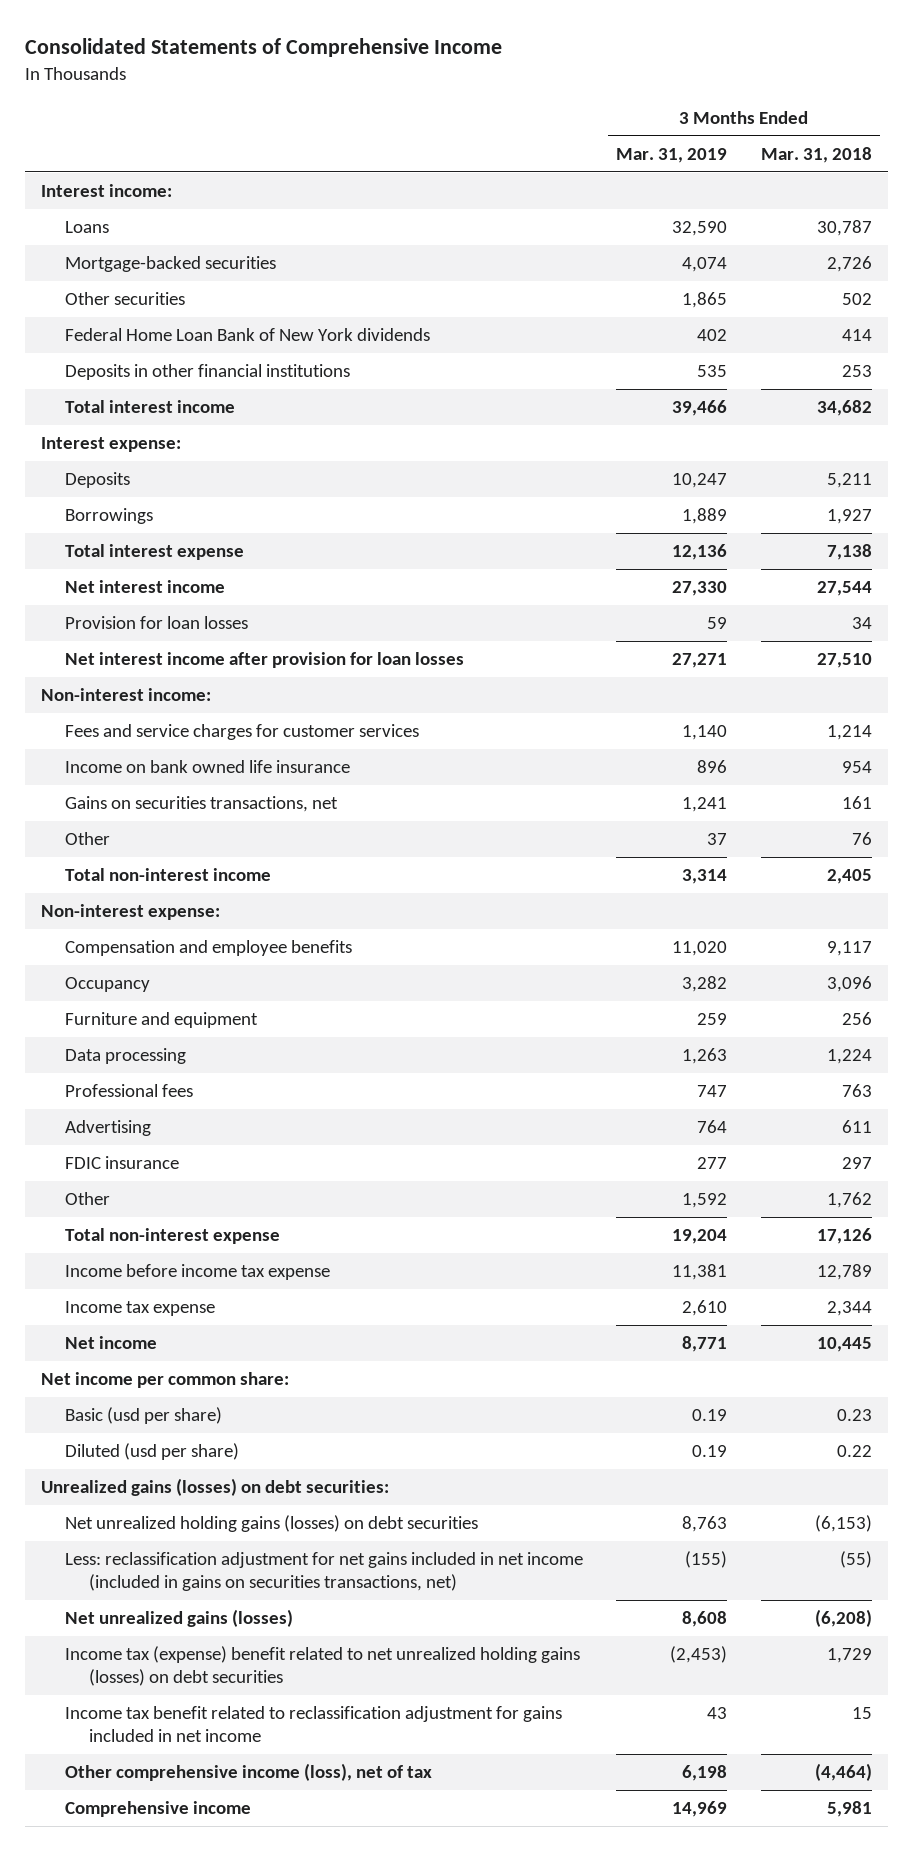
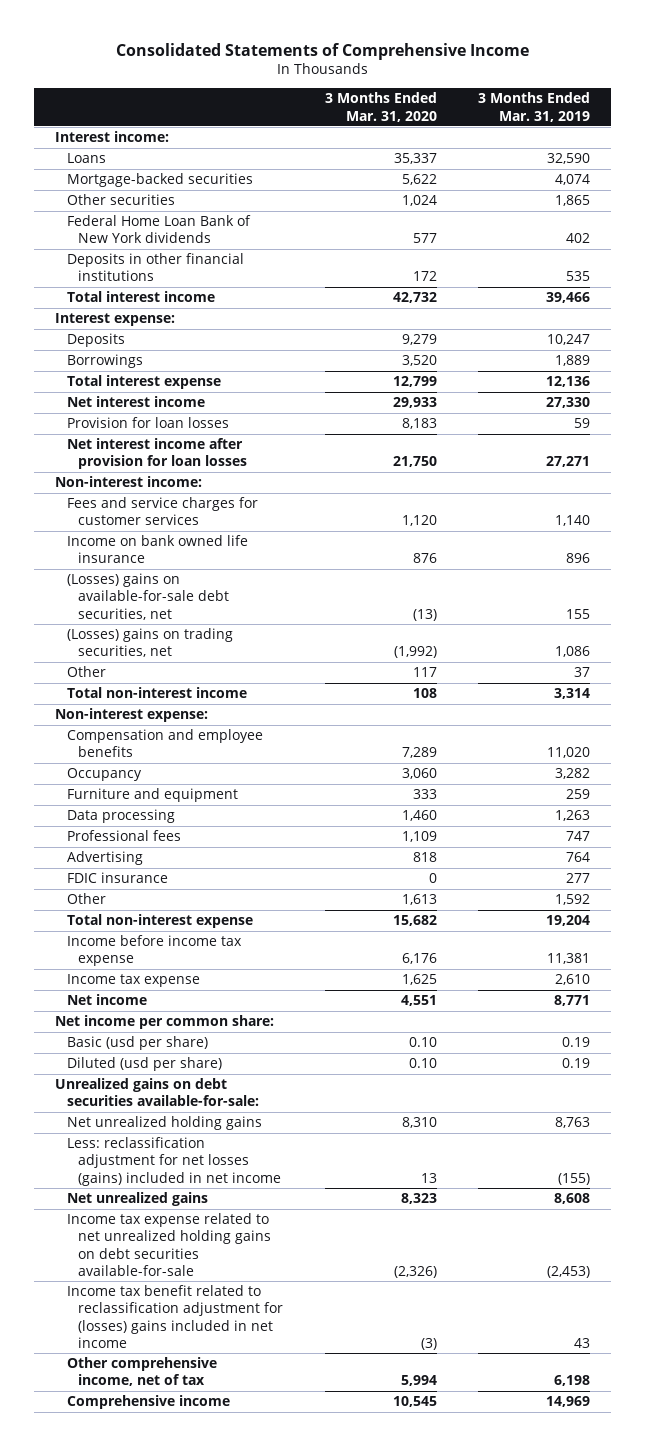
[760,147,872,164] Mar. 31, 2018 -> none
none -> [324,92,437,122] 3 Months Ended Mar. 31, 2020
none -> [66,573,230,620] (Losses) gains on available-for-sale debt securities, net
[65,796,339,813] Gains on securities transactions, net -> [66,628,233,658] (Losses) gains on trading securities, net
[682,797,728,813] 1,241 -> [554,646,590,658] 1,086
[41,1478,390,1497] Unrealized gains (losses) on debt securities: -> [55,1078,259,1107] Unrealized gains on debt securities available-for-sale:
[65,1515,479,1533] Net unrealized holding gains (losses) on debt securities -> [66,1116,262,1131] Net unrealized holding gains
[65,1552,584,1592] Less: reclassification adjustment for net gains included in net income (included in gains on securities transactions, net) -> [66,1137,282,1186] Less: reclassification adjustment for net losses (gains) included in net income
[65,1609,294,1628] Net unrealized gains (losses) -> [66,1192,208,1207] Net unrealized gains
[65,1646,581,1687] Income tax (expense) benefit related to net unrealized holding gains (losses) on debt securities -> [66,1213,272,1276] Income tax expense related to net unrealized holding gains on debt securities available-for-sale
[65,1706,563,1743] Income tax benefit related to reclassification adjustment for gains included in net income -> [66,1285,284,1348] Income tax benefit related to reclassification adjustment for (losses) gains included in net income
[65,1763,433,1782] Other comprehensive income (loss), net of tax -> [66,1357,217,1387] Other comprehensive income, net of tax

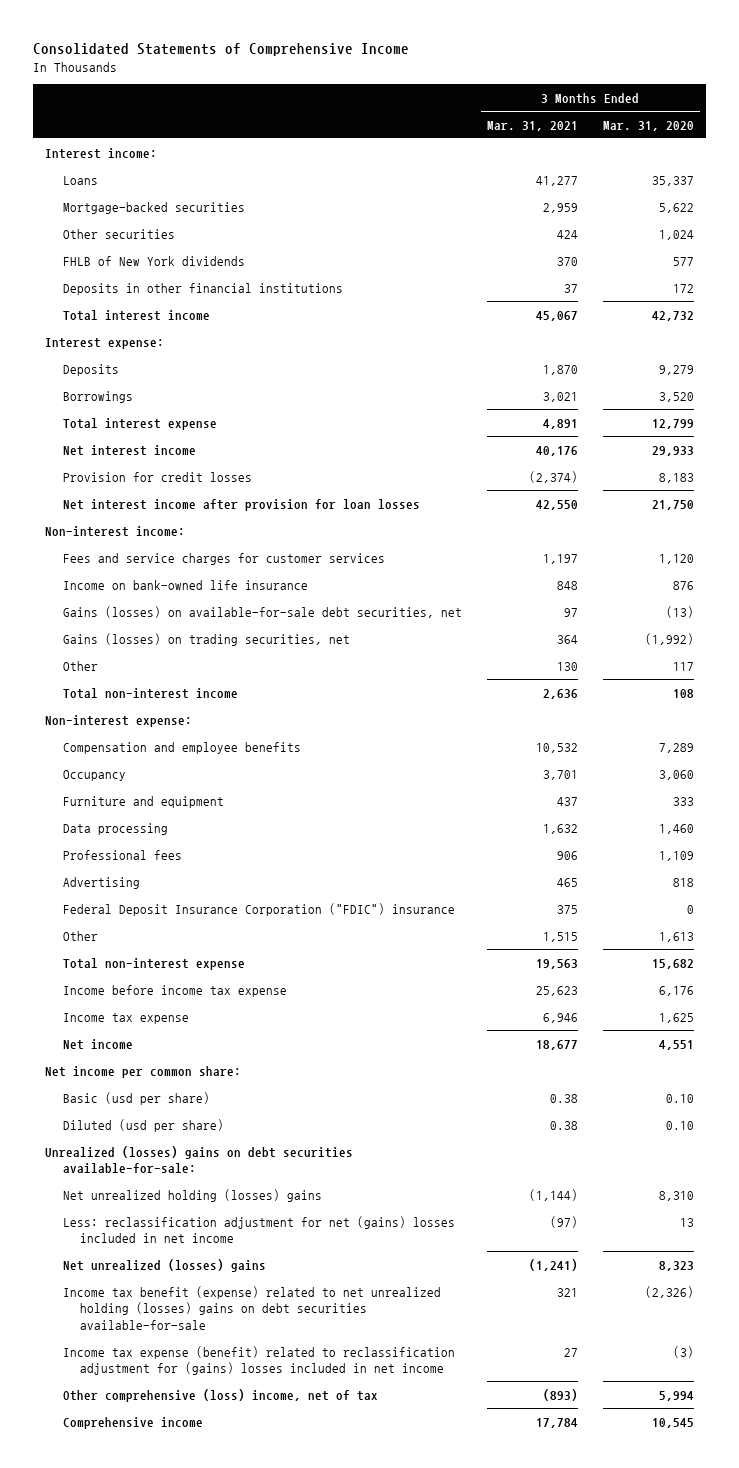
[477,92,590,122] 3 Months Ended Mar. 31, 2019 -> none
none -> [486,120,578,131] Mar. 31, 2021
[66,215,251,244] Federal Home Loan Bank of New York dividends -> [62,255,245,266] FHLB of New York dividends
[66,417,229,429] Provision for loan losses -> [62,471,252,482] Provision for credit losses
[66,535,248,564] Income on bank owned life insurance -> [62,579,308,590] Income on bank-owned life insurance
[66,573,230,620] (Losses) gains on available-for-sale debt securities, net -> [62,605,462,618] Gains (losses) on available-for-sale debt securities, net
[66,628,233,658] (Losses) gains on trading securities, net -> [62,632,350,646] Gains (losses) on trading securities, net
[66,872,168,884] FDIC insurance -> [62,902,455,916] Federal Deposit Insurance Corporation ("FDIC") insurance
[55,1078,259,1107] Unrealized gains on debt securities available-for-sale: -> [45,1145,354,1174] Unrealized (losses) gains on debt securities available-for-sale:
[66,1116,262,1131] Net unrealized holding gains -> [62,1188,322,1202] Net unrealized holding (losses) gains
[66,1137,282,1186] Less: reclassification adjustment for net losses (gains) included in net income -> [62,1215,455,1244] Less: reclassification adjustment for net (gains) losses included in net income
[66,1192,208,1207] Net unrealized gains -> [62,1258,266,1272] Net unrealized (losses) gains
[66,1213,272,1276] Income tax expense related to net unrealized holding gains on debt securities available-for-sale -> [62,1285,441,1330] Income tax benefit (expense) related to net unrealized holding (losses) gains on debt securities available-for-sale
[66,1285,284,1348] Income tax benefit related to reclassification adjustment for (losses) gains included in net income -> [62,1345,455,1376] Income tax expense (benefit) related to reclassification adjustment for (gains) losses included in net income
[66,1357,217,1387] Other comprehensive income, net of tax -> [62,1388,378,1402] Other comprehensive (loss) income, net of tax

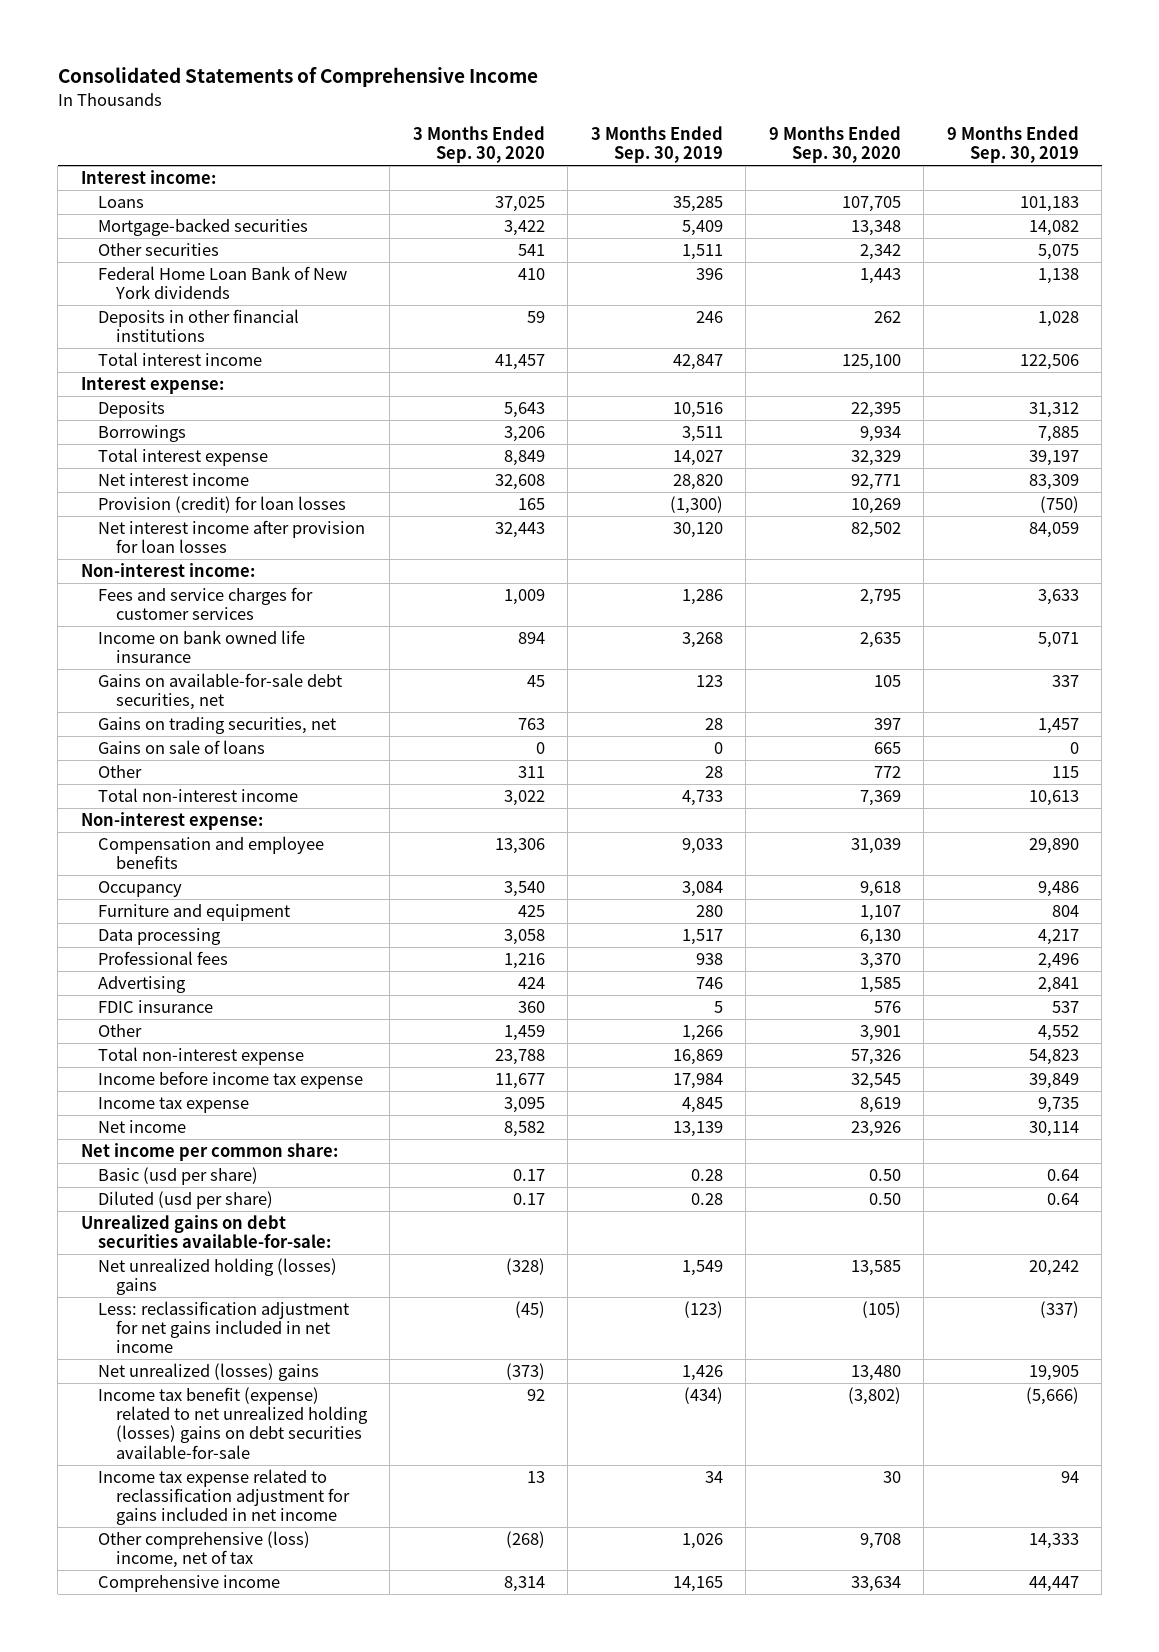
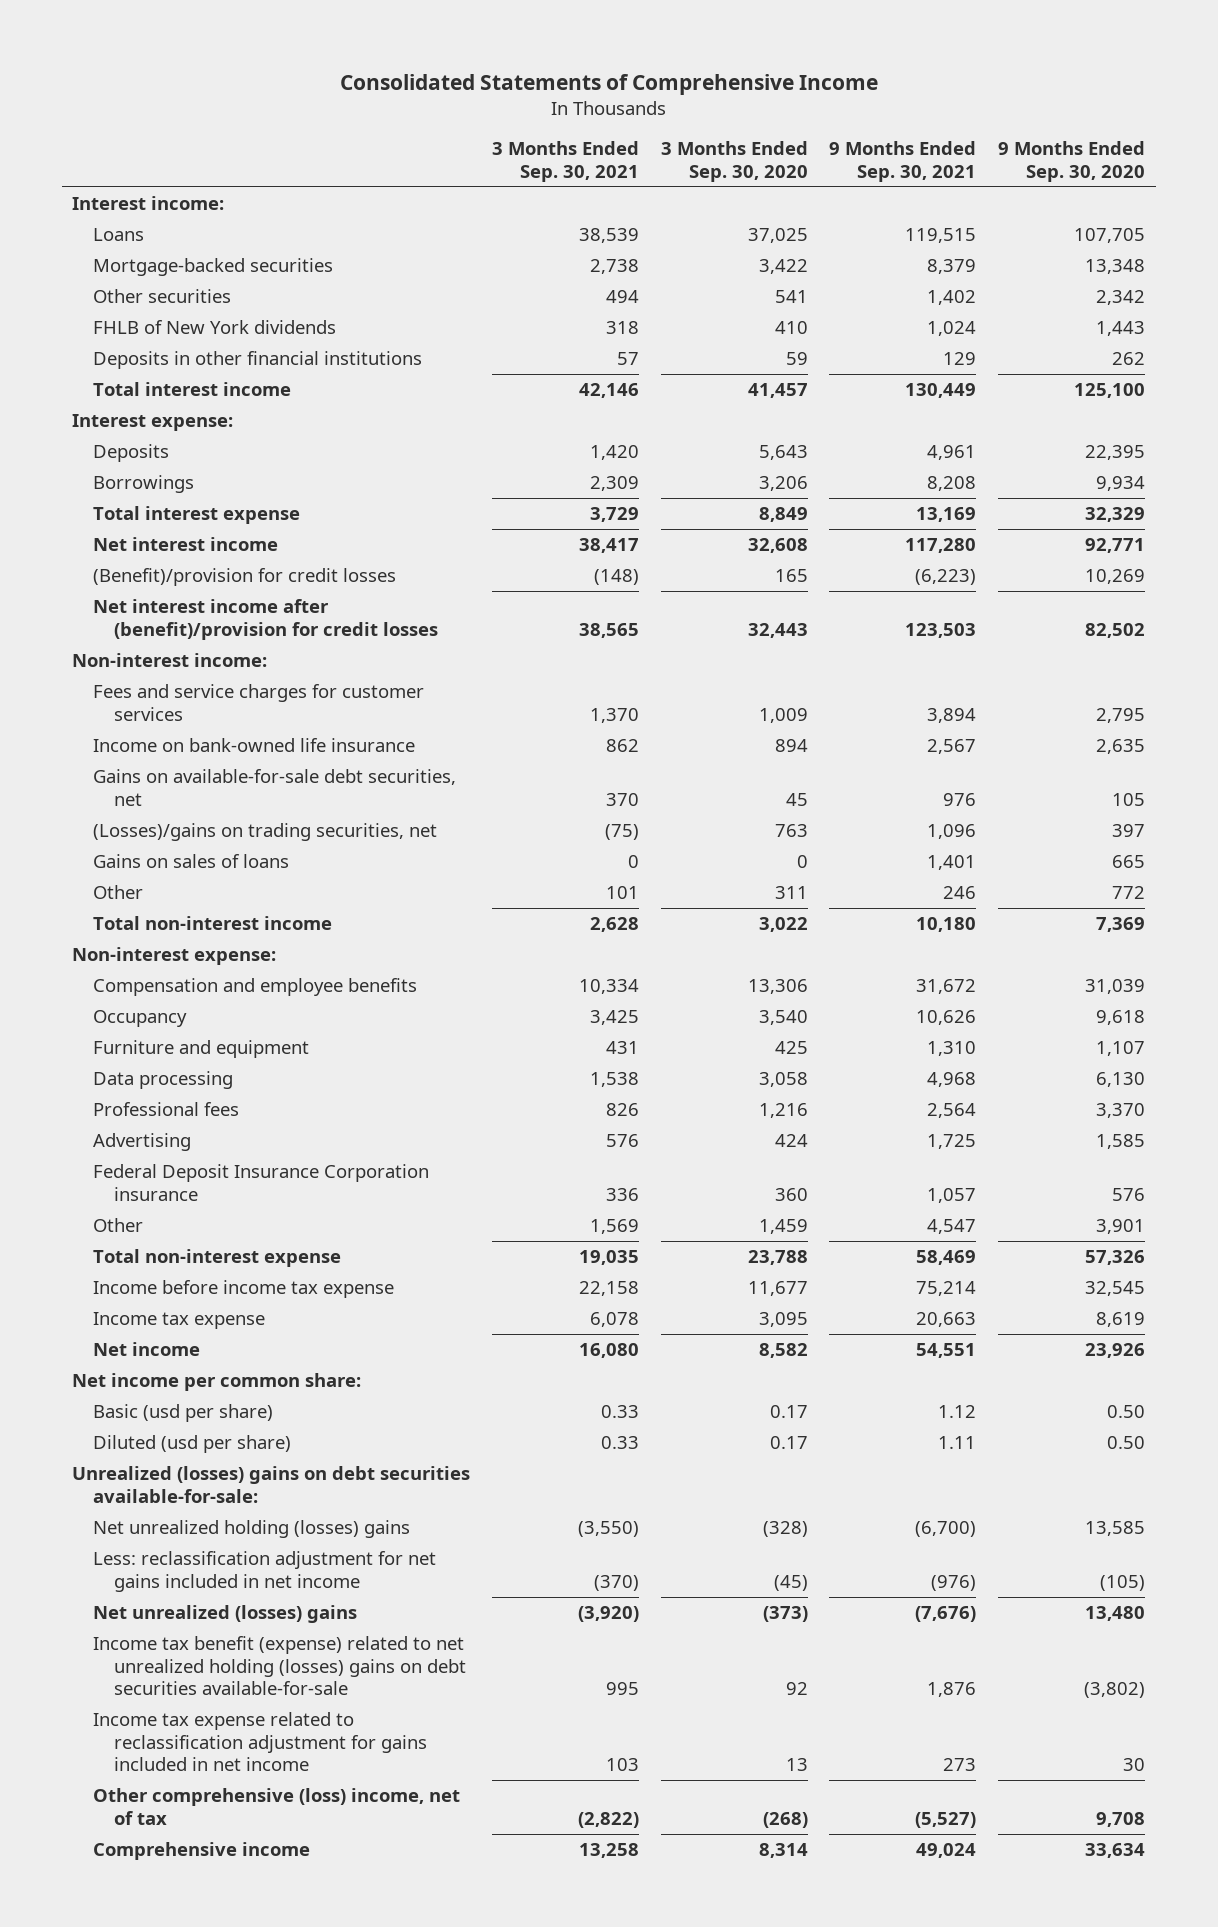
[590,126,723,164] 3 Months Ended Sep. 30, 2019 -> none
[946,126,1079,164] 9 Months Ended Sep. 30, 2019 -> none
none -> [492,141,640,182] 3 Months Ended Sep. 30, 2021
none -> [829,141,977,182] 9 Months Ended Sep. 30, 2021
[98,265,348,300] Federal Home Loan Bank of New York dividends -> [92,320,336,335] FHLB of New York dividends
[98,495,347,513] Provision (credit) for loan losses -> [92,568,396,587] (Benefit)/provision for credit losses
[98,519,366,554] Net interest income after provision for loan losses -> [92,599,438,640] Net interest income after (benefit)/provision for credit losses
[98,629,306,664] Income on bank owned life insurance -> [92,738,415,753] Income on bank-owned life insurance
[98,716,337,734] Gains on trading securities, net -> [92,823,437,842] (Losses)/gains on trading securities, net
[98,739,266,754] Gains on sale of loans -> [92,854,289,869] Gains on sales of loans
[98,999,214,1013] FDIC insurance -> [92,1164,429,1201] Federal Deposit Insurance Corporation insurance
[80,1214,332,1249] Unrealized gains on debt securities available-for-sale: -> [72,1466,471,1503] Unrealized (losses) gains on debt securities available-for-sale:

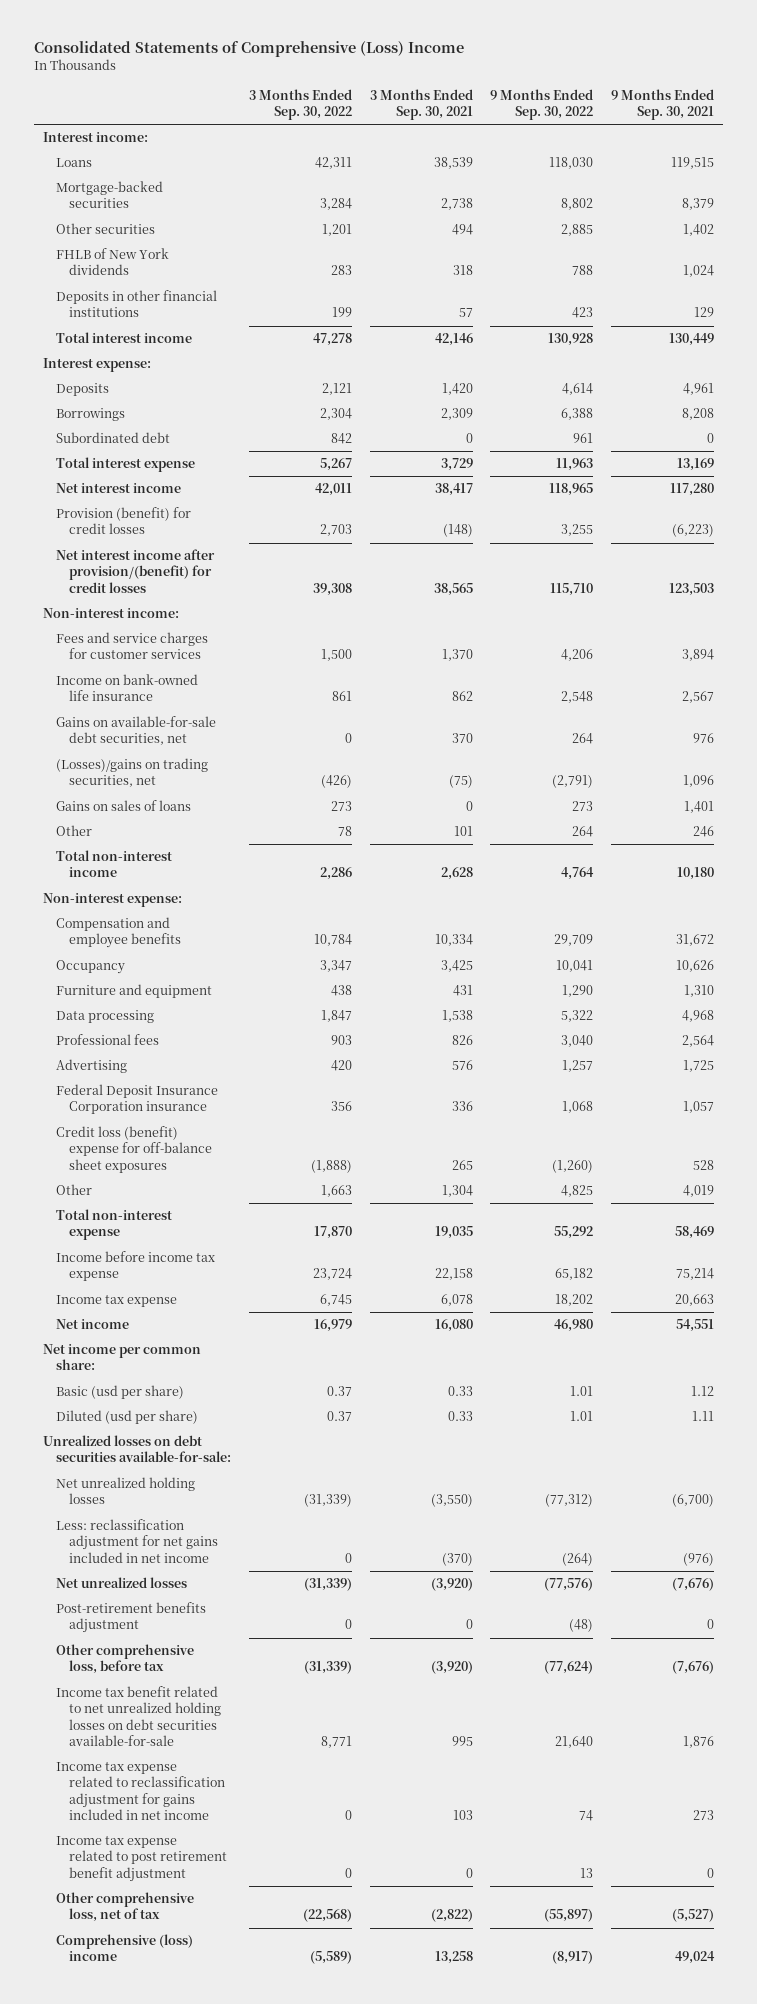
[339,74,878,96] Consolidated Statements of Comprehensive Income -> [33,41,464,58] Consolidated Statements of Comprehensive (Loss) Income
[660,141,808,182] 3 Months Ended Sep. 30, 2020 -> none
[998,141,1146,182] 9 Months Ended Sep. 30, 2020 -> none
none -> [248,89,352,121] 3 Months Ended Sep. 30, 2022
none -> [490,89,594,121] 9 Months Ended Sep. 30, 2022
none -> [55,432,170,444] Subordinated debt
[92,568,396,587] (Benefit)/provision for credit losses -> [55,507,191,535] Provision (benefit) for credit losses
[92,599,438,640] Net interest income after (benefit)/provision for credit losses -> [55,549,215,593] Net interest income after provision/(benefit) for credit losses
none -> [55,1126,213,1173] Credit loss (benefit) expense for off-balance sheet exposures
[590,1219,640,1235] 1,569 -> [441,1185,473,1198] 1,304
[927,1219,977,1235] 4,547 -> [683,1185,715,1198] 4,019
[72,1466,471,1503] Unrealized (losses) gains on debt securities available-for-sale: -> [42,1435,231,1463] Unrealized losses on debt securities available-for-sale:
[92,1520,410,1539] Net unrealized holding (losses) gains -> [55,1477,195,1505] Net unrealized holding losses
[92,1605,357,1624] Net unrealized (losses) gains -> [55,1577,187,1589] Net unrealized losses
none -> [55,1602,206,1634] Post-retirement benefits adjustment
none -> [55,1644,194,1675] Other comprehensive loss, before tax
[92,1636,466,1696] Income tax benefit (expense) related to net unrealized holding (losses) gains on debt securities available-for-sale -> [55,1686,222,1746] Income tax benefit related to net unrealized holding losses on debt securities available-for-sale
none -> [55,1836,228,1882] Income tax expense related to post retirement benefit adjustment
[92,1788,460,1825] Other comprehensive (loss) income, net of tax -> [55,1892,194,1923] Other comprehensive loss, net of tax
[92,1842,310,1861] Comprehensive income -> [55,1934,193,1962] Comprehensive (loss) income

